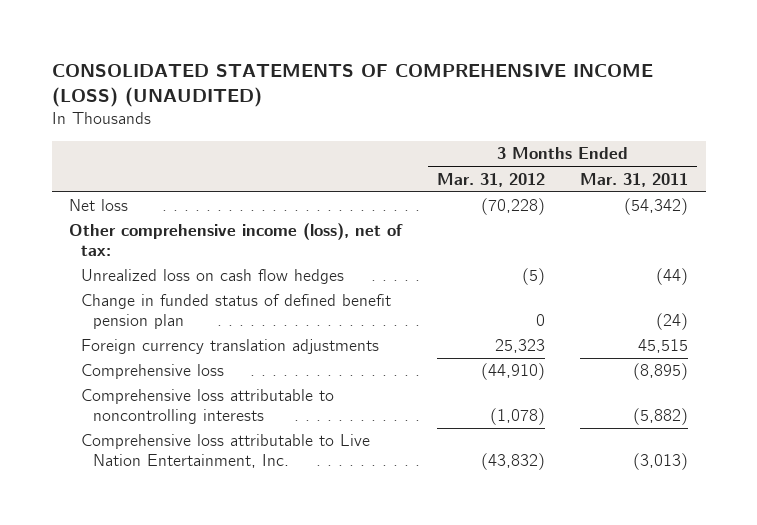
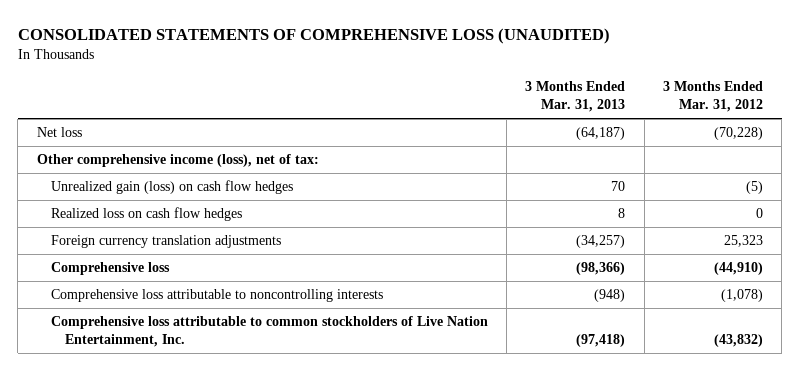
[51,64,653,108] CONSOLIDATED STATEMENTS OF COMPREHENSIVE INCOME (LOSS) (UNAUDITED) -> [17,28,610,45] CONSOLIDATED STATEMENTS OF COMPREHENSIVE LOSS (UNAUDITED)
[580,172,689,187] Mar. 31, 2011 -> none
none -> [525,81,626,113] 3 Months Ended Mar. 31, 2013
[81,294,392,330] Change in funded status of defined benefit pension plan -> none
[81,269,345,285] Unrealized loss on cash flow hedges -> [50,179,293,194] Unrealized gain (loss) on cash flow hedges
none -> [50,206,242,221] Realized loss on cash flow hedges
[81,434,371,469] Comprehensive loss attributable to Live Nation Entertainment, Inc. -> [50,315,488,348] Comprehensive loss attributable to common stockholders of Live Nation Entertainment, Inc.

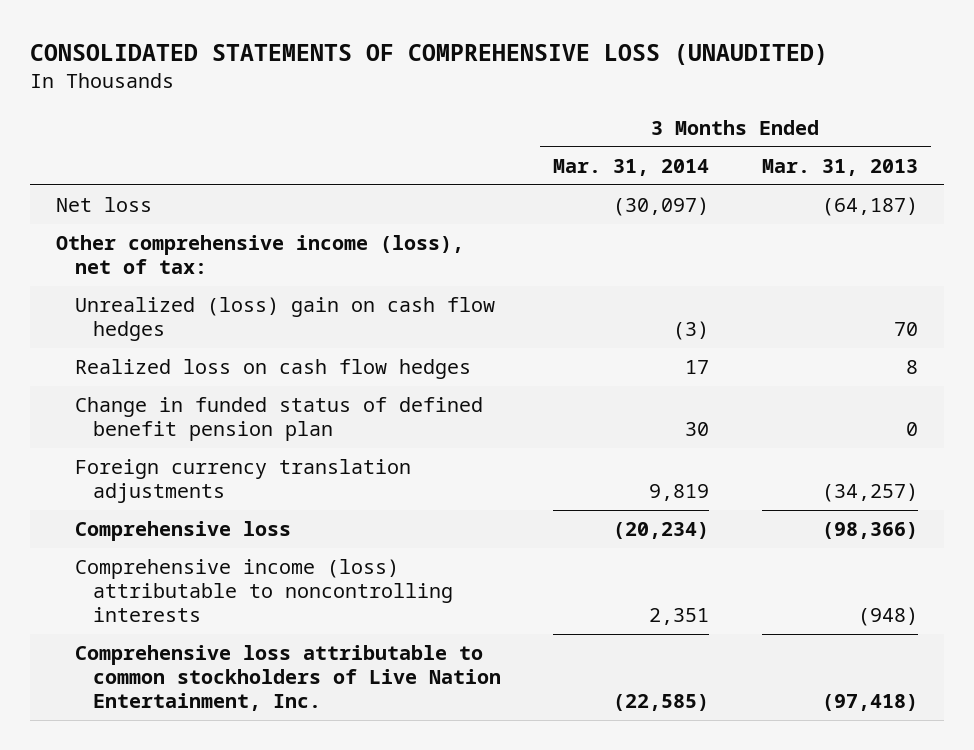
[662,81,763,113] 3 Months Ended Mar. 31, 2012 -> none
none -> [553,158,710,176] Mar. 31, 2014
[50,179,293,194] Unrealized gain (loss) on cash flow hedges -> [74,297,495,342] Unrealized (loss) gain on cash flow hedges
none -> [74,397,483,442] Change in funded status of defined benefit pension plan
[50,288,383,302] Comprehensive loss attributable to noncontrolling interests -> [74,559,453,622] Comprehensive income (loss) attributable to noncontrolling interests

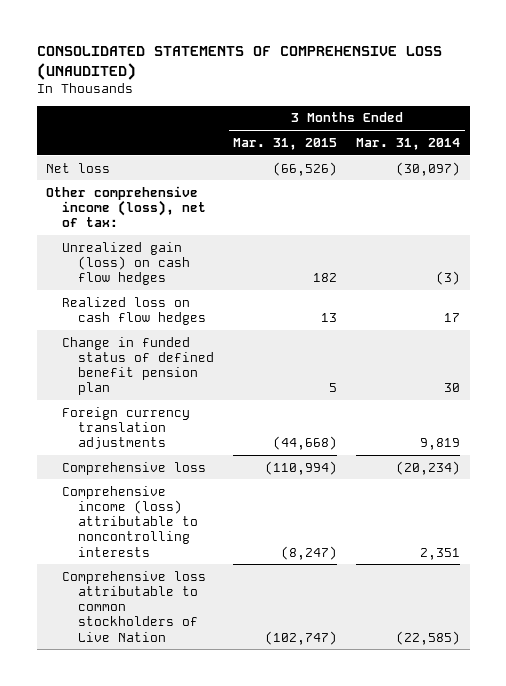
[761,158,918,176] Mar. 31, 2013 -> none
none -> [233,137,338,150] Mar. 31, 2015
[74,297,495,342] Unrealized (loss) gain on cash flow hedges -> [62,241,191,286] Unrealized gain (loss) on cash flow hedges
[74,645,501,711] Comprehensive loss attributable to common stockholders of Live Nation Entertainment, Inc. -> [62,570,207,642] Comprehensive loss attributable to common stockholders of Live Nation

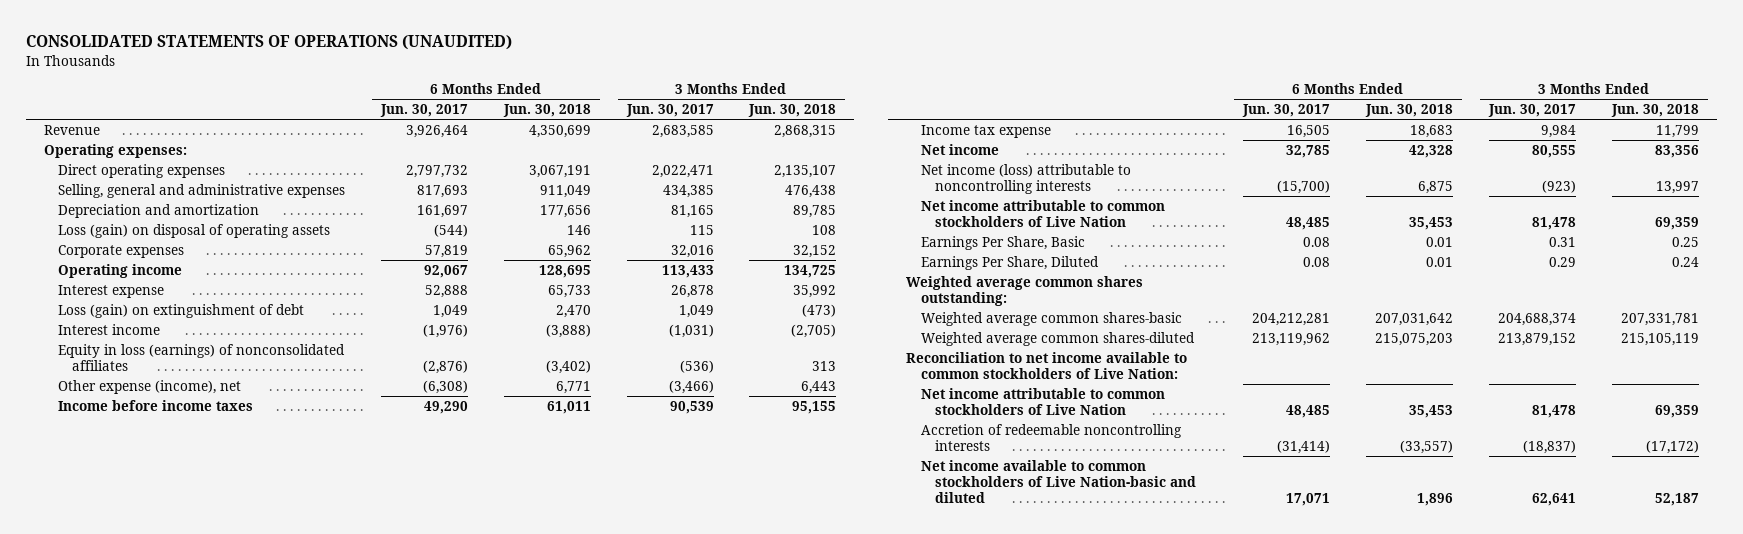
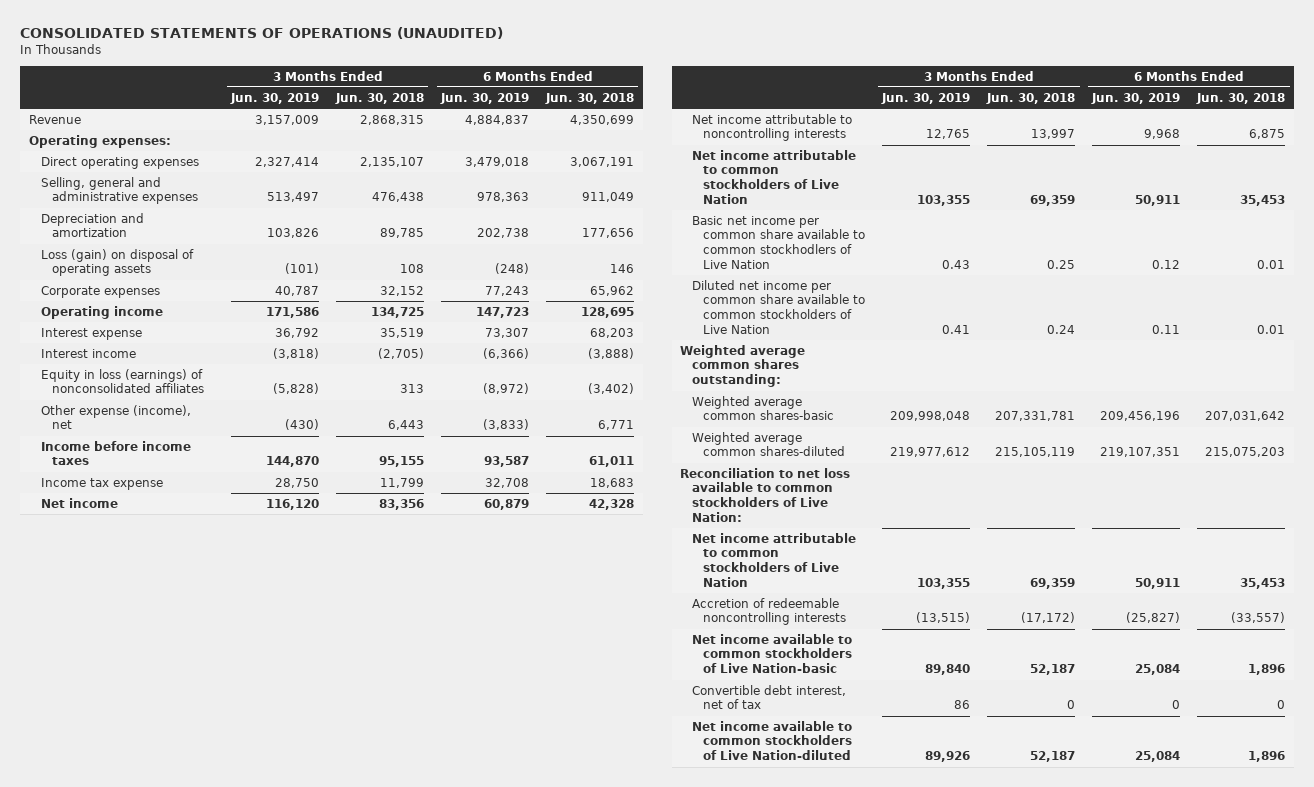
[379,104,468,118] Jun. 30, 2017 -> none
[625,104,714,118] Jun. 30, 2017 -> none
none -> [230,92,320,104] Jun. 30, 2019
none -> [440,92,530,104] Jun. 30, 2019
[58,303,305,318] Loss (gain) on extinguishment of debt -> none
[547,284,591,298] 65,733 -> [590,327,635,338] 68,203
[793,284,837,298] 35,992 -> [380,327,425,338] 35,519
[920,163,1131,194] Net income (loss) attributable to noncontrolling interests -> [691,113,852,142] Net income attributable to noncontrolling interests
[920,235,1085,250] Earnings Per Share, Basic -> [691,215,866,269] Basic net income per common share available to common stockhodlers of Live Nation
[920,255,1099,270] Earnings Per Share, Diluted -> [691,279,866,334] Diluted net income per common share available to common stockholders of Live Nation
[906,351,1188,379] Reconciliation to net income available to common stockholders of Live Nation: -> [680,467,851,522] Reconciliation to net loss available to common stockholders of Live Nation:
none -> [691,633,853,674] Net income available to common stockholders of Live Nation-basic
none -> [691,684,846,710] Convertible debt interest, net of tax
[920,459,1196,503] Net income available to common stockholders of Live Nation-basic and diluted -> [691,720,853,761] Net income available to common stockholders of Live Nation-diluted

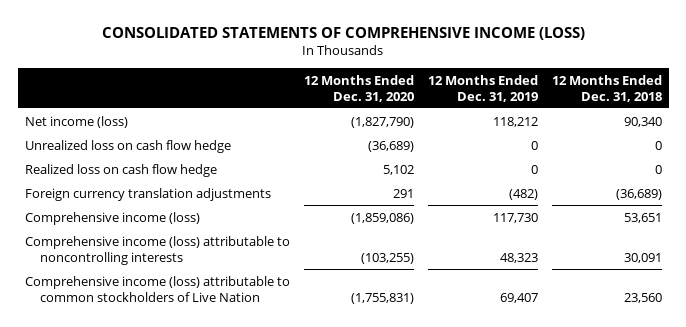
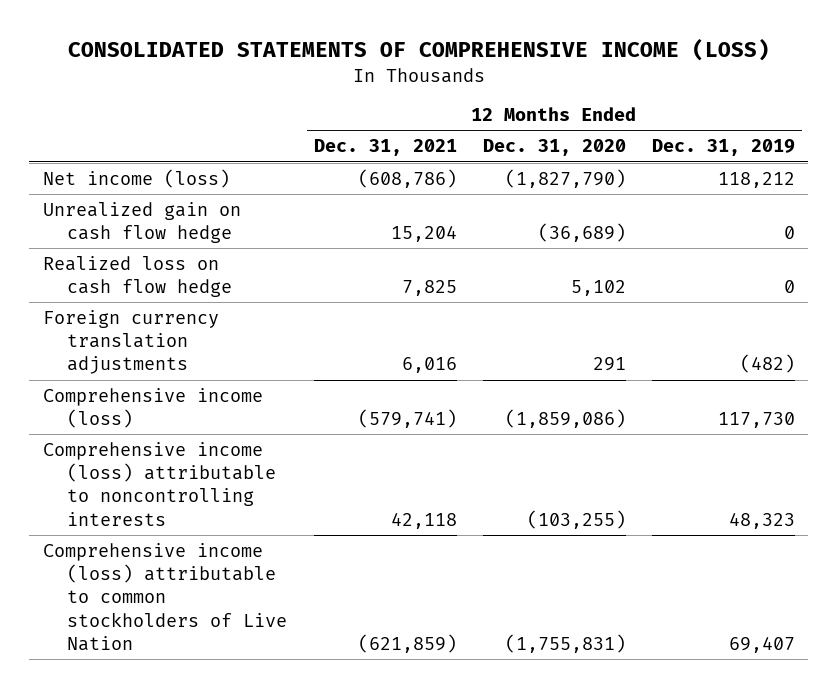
[551,74,662,102] 12 Months Ended Dec. 31, 2018 -> none
none -> [313,139,457,157] Dec. 31, 2021
[24,139,231,153] Unrealized loss on cash flow hedge -> [42,201,241,244] Unrealized gain on cash flow hedge

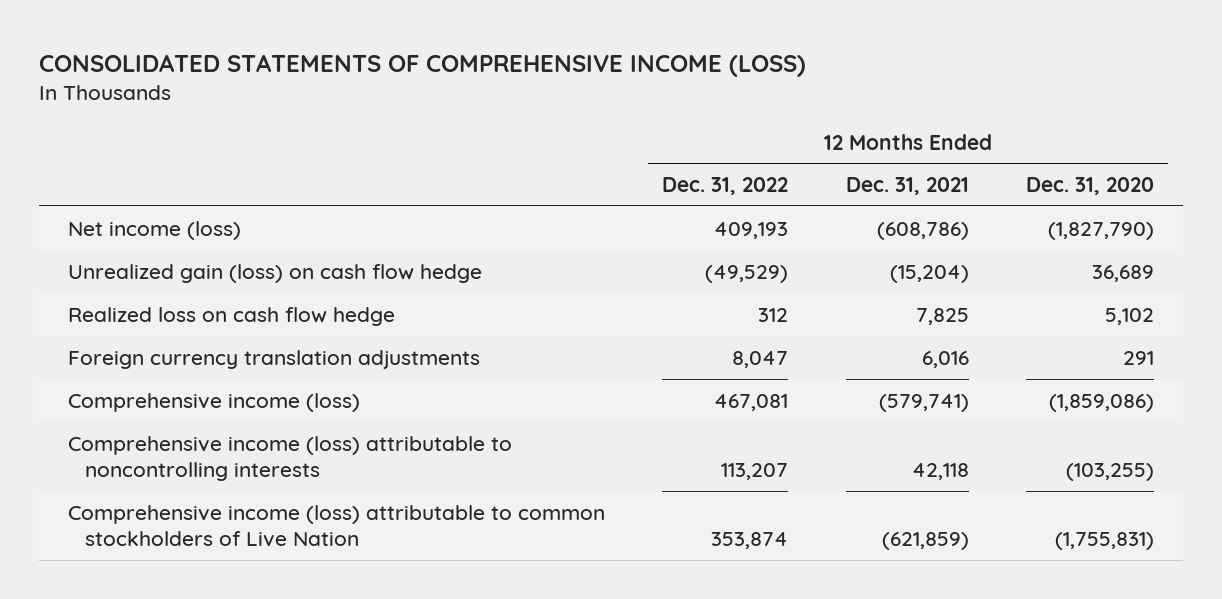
[652,139,796,157] Dec. 31, 2019 -> none
none -> [662,177,789,196] Dec. 31, 2022
[42,201,241,244] Unrealized gain on cash flow hedge -> [67,263,482,283] Unrealized gain (loss) on cash flow hedge
[390,226,457,243] 15,204 -> [889,264,969,283] (15,204)
[537,223,626,243] (36,689) -> [1092,264,1155,282] 36,689

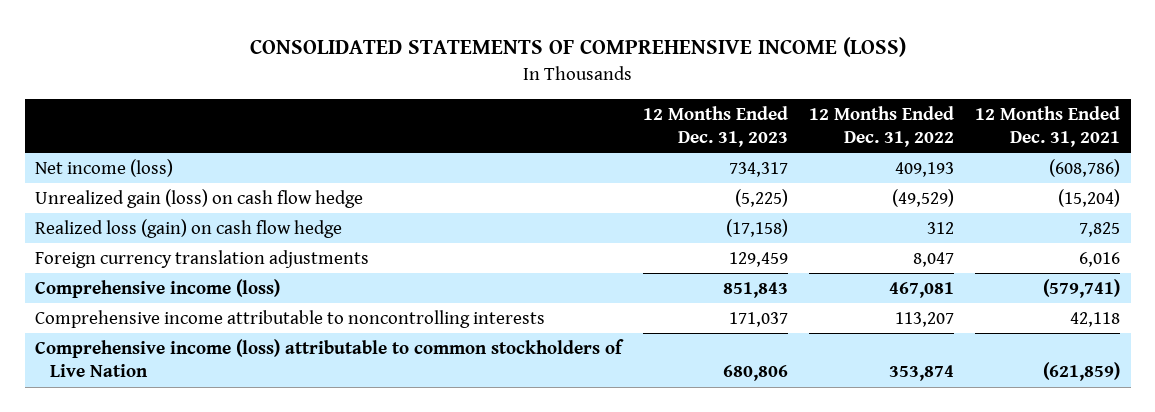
[1026,177,1155,196] Dec. 31, 2020 -> none
none -> [643,105,789,148] 12 Months Ended Dec. 31, 2023
[67,306,395,326] Realized loss on cash flow hedge -> [35,218,343,238] Realized loss (gain) on cash flow hedge
[67,435,512,481] Comprehensive income (loss) attributable to noncontrolling interests -> [35,309,546,328] Comprehensive income attributable to noncontrolling interests

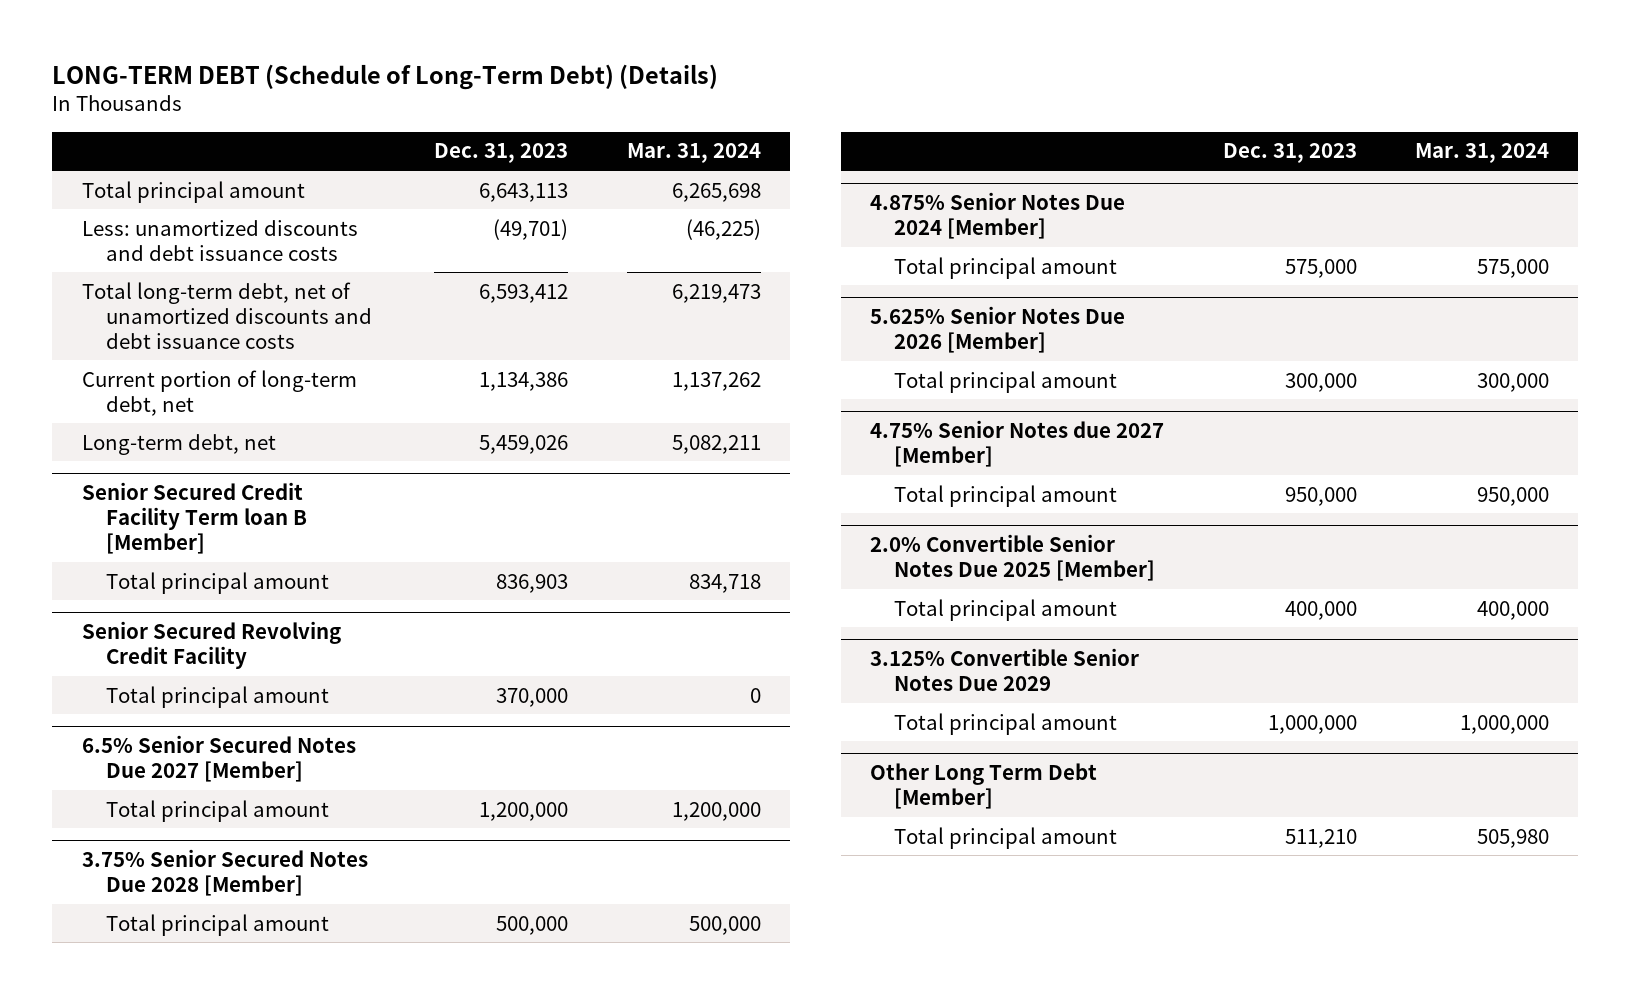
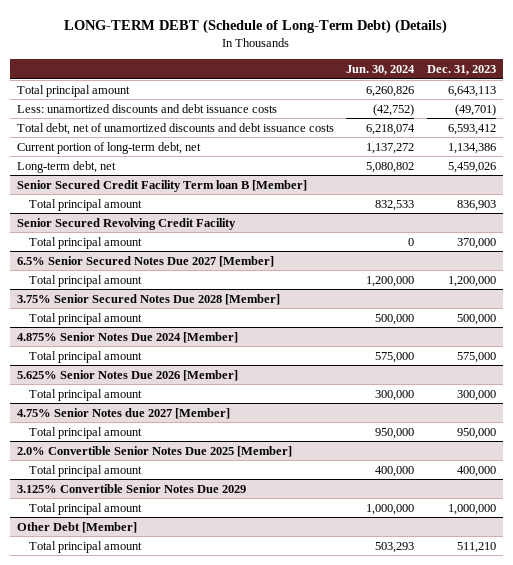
[626,143,761,164] Mar. 31, 2024 -> none
none -> [346,65,416,76] Jun. 30, 2024
[81,281,372,349] Total long-term debt, net of unamortized discounts and debt issuance costs -> [16,122,334,135] Total debt, net of unamortized discounts and debt issuance costs
[870,763,1098,810] Other Long Term Debt [Member] -> [16,521,137,533] Other Debt [Member]

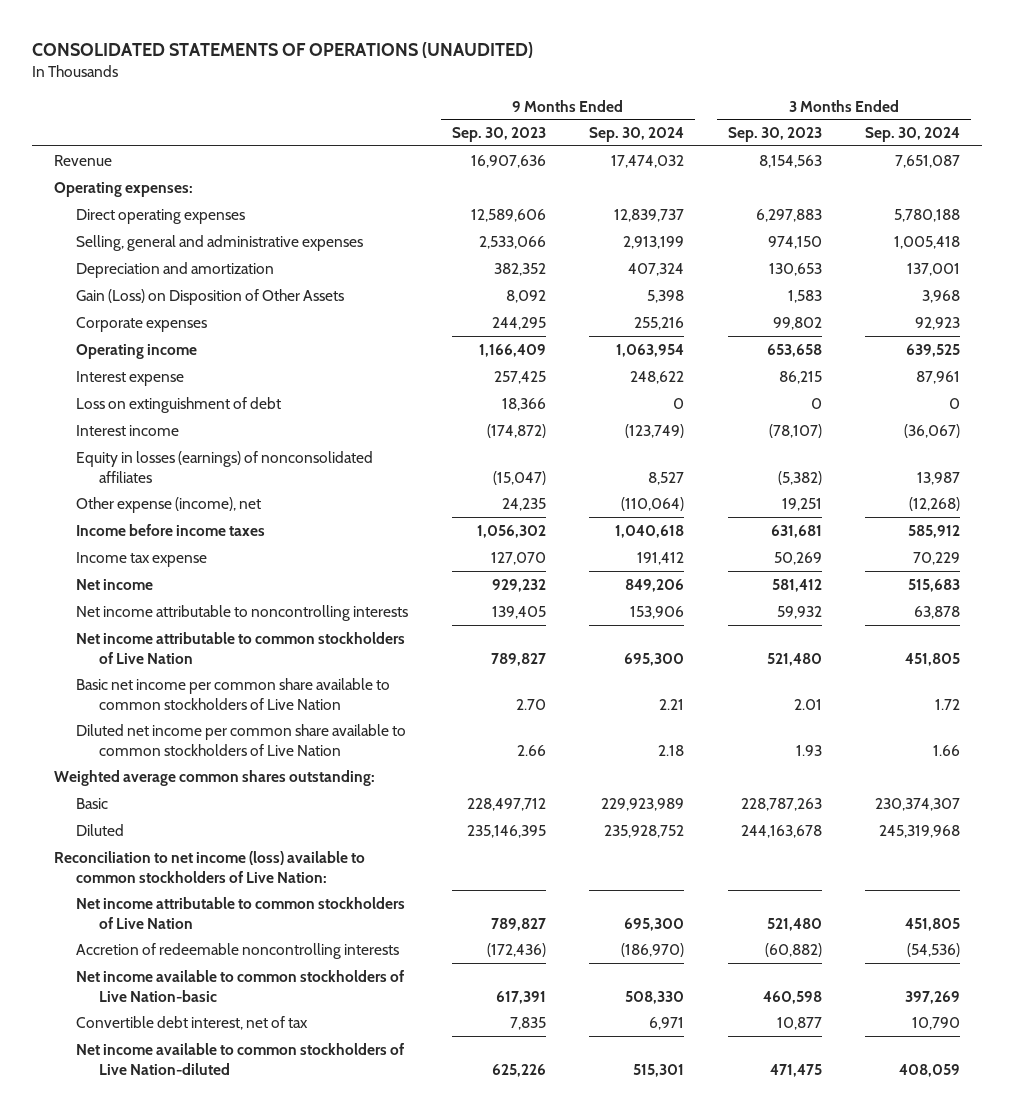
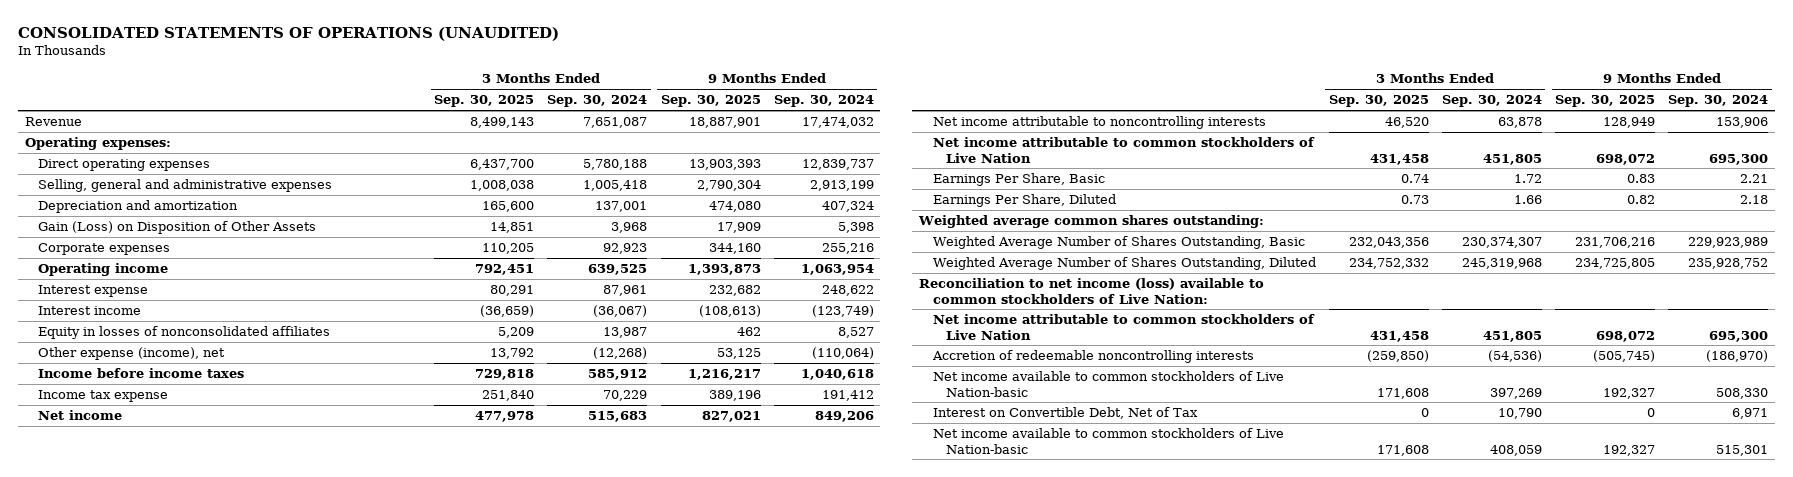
[451,127,546,143] Sep. 30, 2023 -> none
[727,127,822,143] Sep. 30, 2023 -> none
none -> [434,95,535,108] Sep. 30, 2025
none -> [660,95,761,108] Sep. 30, 2025
[76,396,282,413] Loss on extinguishment of debt -> none
[76,450,374,483] Equity in losses (earnings) of nonconsolidated affiliates -> [38,326,331,340] Equity in losses of nonconsolidated affiliates
[76,677,391,710] Basic net income per common share available to common stockholders of Live Nation -> [932,173,1105,187] Earnings Per Share, Basic
[76,723,407,756] Diluted net income per common share available to common stockholders of Live Nation -> [932,194,1116,208] Earnings Per Share, Diluted
[76,797,109,809] Basic -> [932,236,1305,250] Weighted Average Number of Shares Outstanding, Basic
[76,823,125,836] Diluted -> [932,257,1316,271] Weighted Average Number of Shares Outstanding, Diluted
[76,1015,309,1030] Convertible debt interest, net of tax -> [932,407,1198,420] Interest on Convertible Debt, Net of Tax
[76,1042,405,1075] Net income available to common stockholders of Live Nation-diluted -> [932,428,1284,454] Net income available to common stockholders of Live Nation-basic

